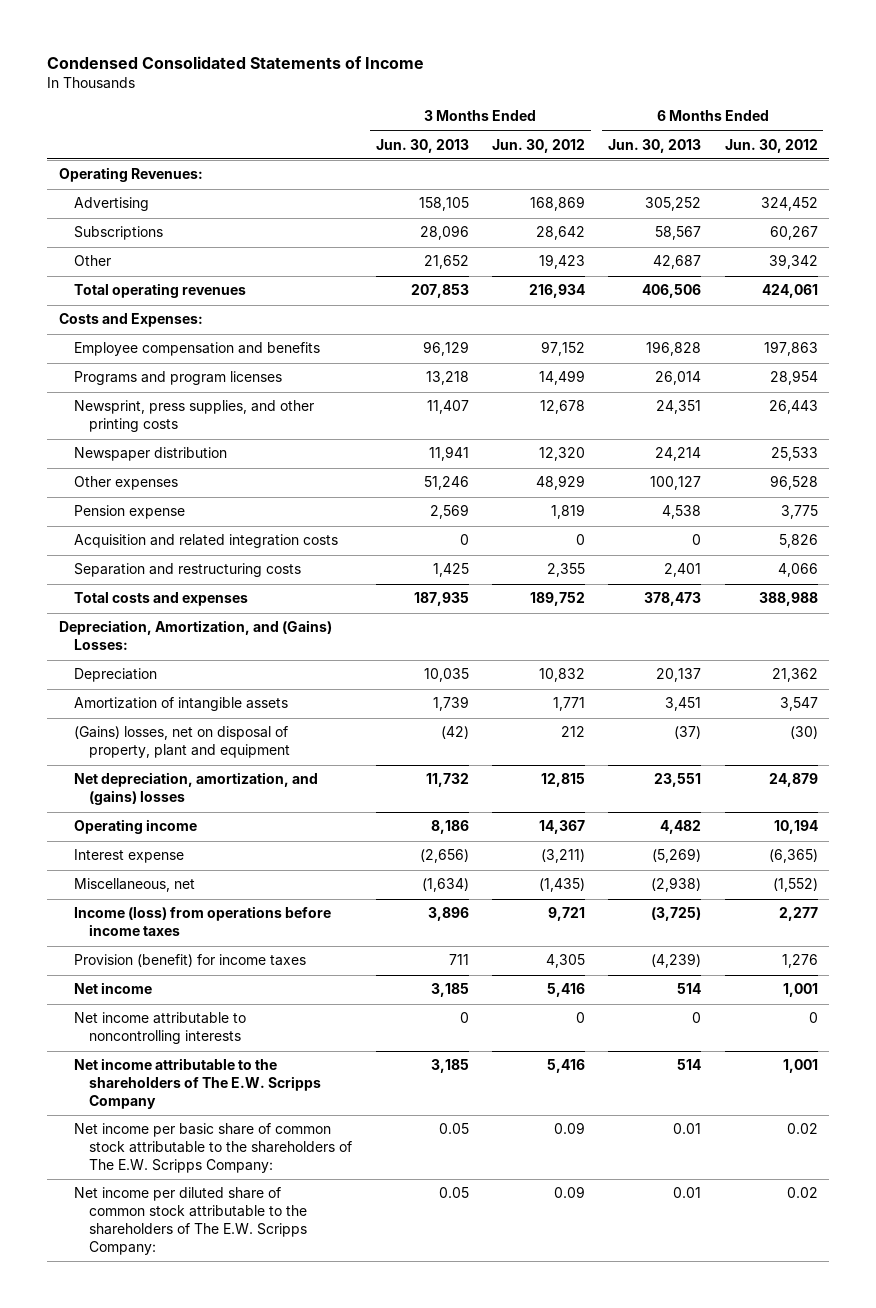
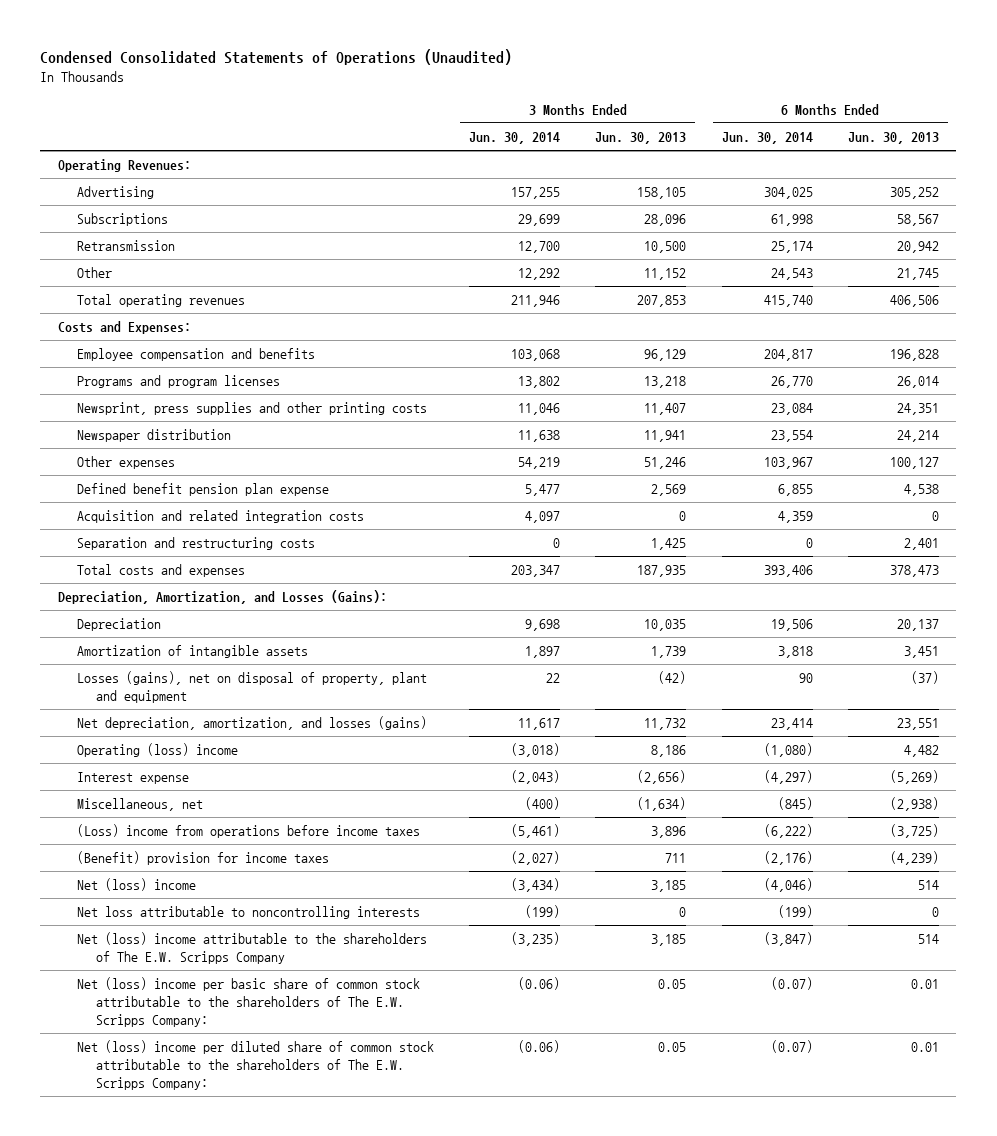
[47,55,425,69] Condensed Consolidated Statements of Income -> [40,49,513,66] Condensed Consolidated Statements of Operations (Unaudited)
[491,138,585,153] Jun. 30, 2012 -> none
[724,138,818,153] Jun. 30, 2012 -> none
none -> [469,131,561,144] Jun. 30, 2014
none -> [721,131,813,144] Jun. 30, 2014
none -> [76,240,175,252] Retransmission
[423,255,469,270] 21,652 -> [644,268,687,281] 11,152
[653,255,702,270] 42,687 -> [896,268,939,281] 21,745
[74,400,315,433] Newsprint, press supplies, and other printing costs -> [76,402,427,416] Newsprint, press supplies and other printing costs
[74,505,186,520] Pension expense -> [76,483,329,497] Defined benefit pension plan expense
[58,620,332,651] Depreciation, Amortization, and (Gains) Losses: -> [57,590,387,605] Depreciation, Amortization, and Losses (Gains):
[74,726,291,759] (Gains) losses, net on disposal of property, plant and equipment -> [76,671,427,703] Losses (gains), net on disposal of property, plant and equipment
[74,772,319,806] Net depreciation, amortization, and (gains) losses -> [76,716,427,731] Net depreciation, amortization, and losses (gains)
[74,819,198,835] Operating income -> [76,743,238,758] Operating (loss) income
[74,906,332,937] Income (loss) from operations before income taxes -> [76,824,420,839] (Loss) income from operations before income taxes
[74,954,307,968] Provision (benefit) for income taxes -> [76,851,329,866] (Benefit) provision for income taxes
[74,982,153,995] Net income -> [76,878,196,892] Net (loss) income
[74,1012,247,1045] Net income attributable to noncontrolling interests -> [76,906,420,920] Net loss attributable to noncontrolling interests
[74,1058,322,1110] Net income attributable to the shareholders of The E.W. Scripps Company -> [76,932,427,964] Net (loss) income attributable to the shareholders of The E.W. Scripps Company
[74,1123,353,1174] Net income per basic share of common stock attributable to the shareholders of The E.W. Scripps Company: -> [76,977,420,1027] Net (loss) income per basic share of common stock attributable to the shareholders of The E.W. Scripps Company:
[74,1187,308,1256] Net income per diluted share of common stock attributable to the shareholders of The E.W. Scripps Company: -> [76,1040,434,1090] Net (loss) income per diluted share of common stock attributable to the shareholders of The E.W. Scripps Company:

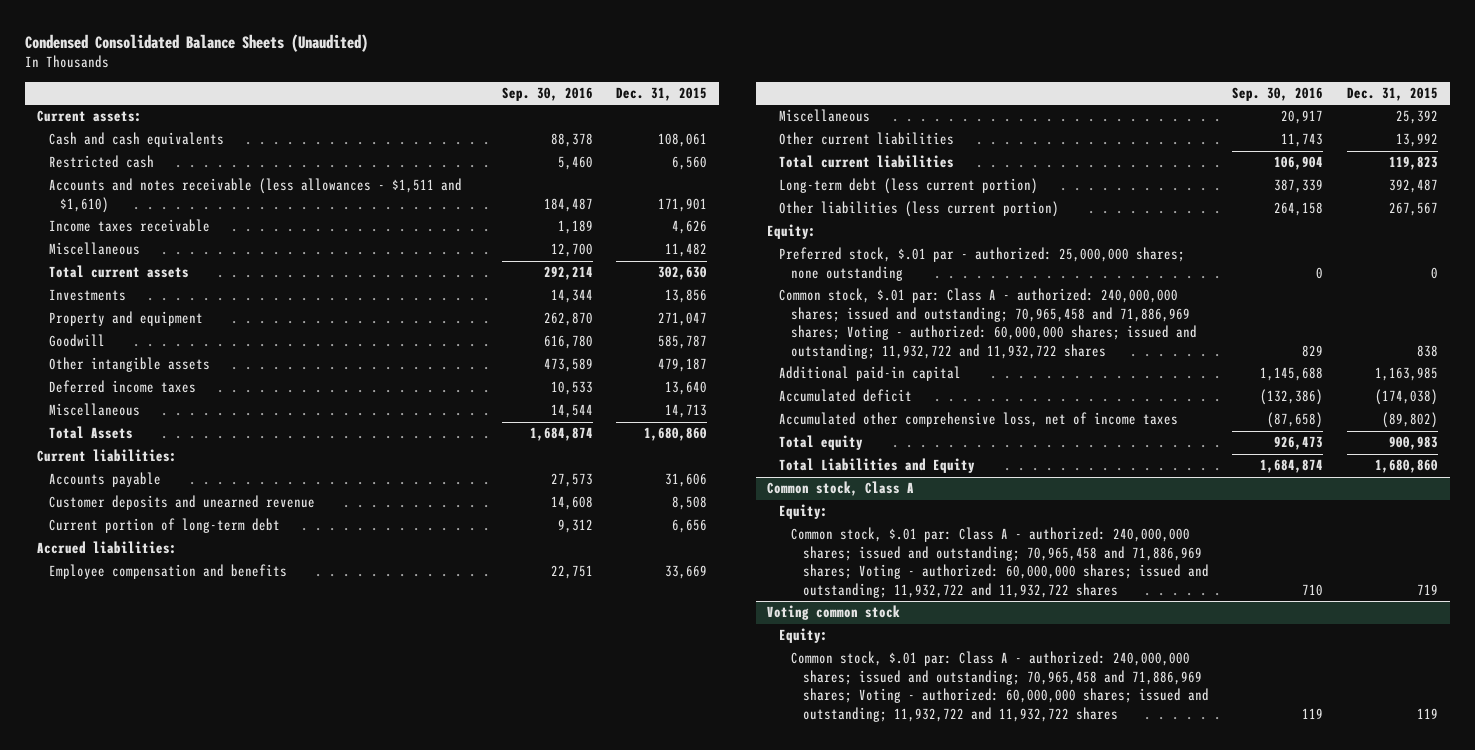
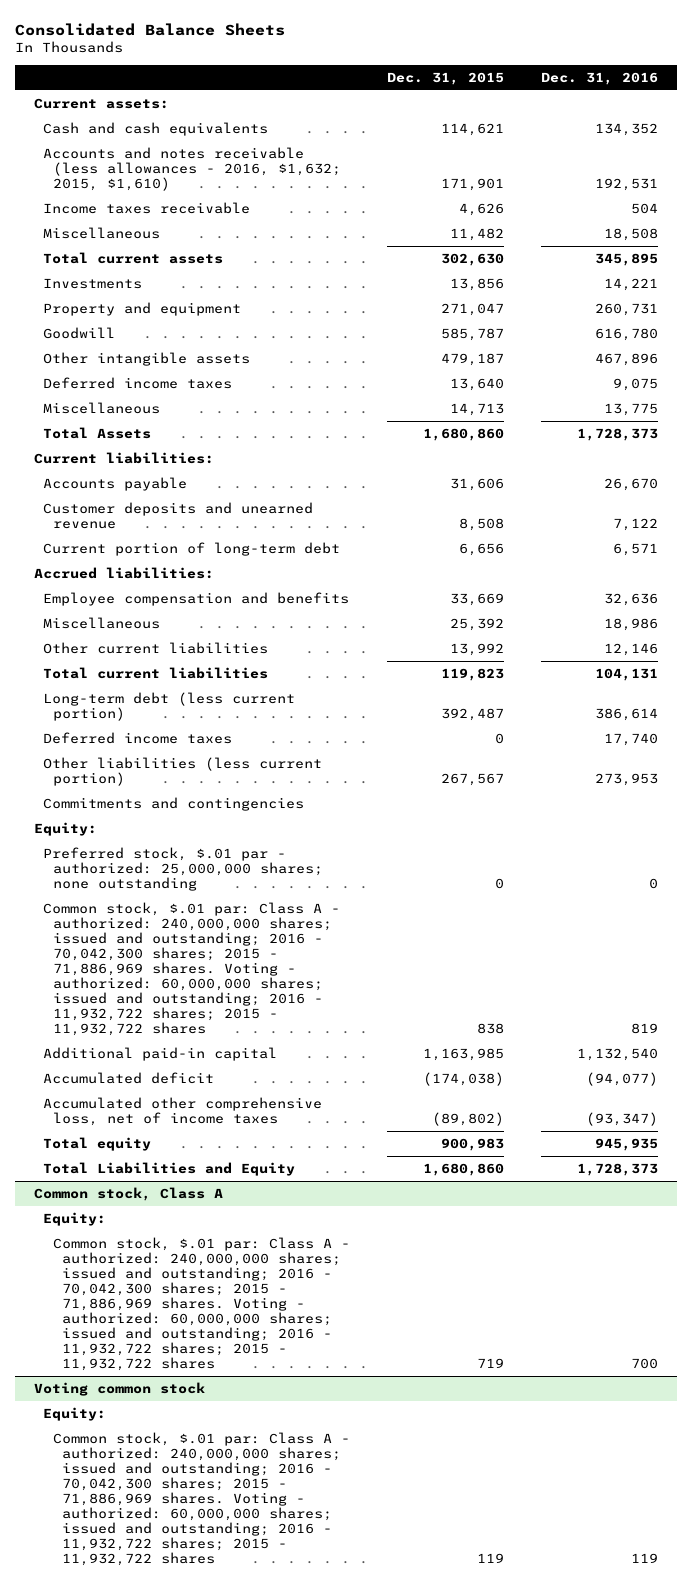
[25,33,369,52] Condensed Consolidated Balance Sheets (Unaudited) -> [14,22,285,36] Consolidated Balance Sheets
[501,87,593,102] Sep. 30, 2016 -> none
none -> [541,71,659,85] Dec. 31, 2016
[48,155,154,169] Restricted cash -> none
[658,133,708,148] 108,061 -> [441,123,505,137] 114,621
[48,178,462,213] Accounts and notes receivable (less allowances - $1,511 and $1,610) -> [43,147,341,192] Accounts and notes receivable (less allowances - 2016, $1,632; 2015, $1,610)
none -> [43,732,233,745] Deferred income taxes
none -> [43,797,305,812] Commitments and contingencies
[779,288,1197,359] Common stock, $.01 par: Class A - authorized: 240,000,000 shares; issued and outstanding; 70,965,458 and 71,886,969 shares; Voting - authorized: 60,000,000 shares; issued and outstanding; 11,932,722 and 11,932,722 shares -> [43,902,341,1037] Common stock, $.01 par: Class A - authorized: 240,000,000 shares; issued and outstanding; 2016 - 70,042,300 shares; 2015 - 71,886,969 shares. Voting - authorized: 60,000,000 shares; issued and outstanding; 2016 - 11,932,722 shares; 2015 - 11,932,722 shares
[790,527,1209,598] Common stock, $.01 par: Class A - authorized: 240,000,000 shares; issued and outstanding; 70,965,458 and 71,886,969 shares; Voting - authorized: 60,000,000 shares; issued and outstanding; 11,932,722 and 11,932,722 shares -> [52,1237,350,1372] Common stock, $.01 par: Class A - authorized: 240,000,000 shares; issued and outstanding; 2016 - 70,042,300 shares; 2015 - 71,886,969 shares. Voting - authorized: 60,000,000 shares; issued and outstanding; 2016 - 11,932,722 shares; 2015 - 11,932,722 shares
[790,651,1209,722] Common stock, $.01 par: Class A - authorized: 240,000,000 shares; issued and outstanding; 70,965,458 and 71,886,969 shares; Voting - authorized: 60,000,000 shares; issued and outstanding; 11,932,722 and 11,932,722 shares -> [52,1432,350,1567] Common stock, $.01 par: Class A - authorized: 240,000,000 shares; issued and outstanding; 2016 - 70,042,300 shares; 2015 - 71,886,969 shares. Voting - authorized: 60,000,000 shares; issued and outstanding; 2016 - 11,932,722 shares; 2015 - 11,932,722 shares

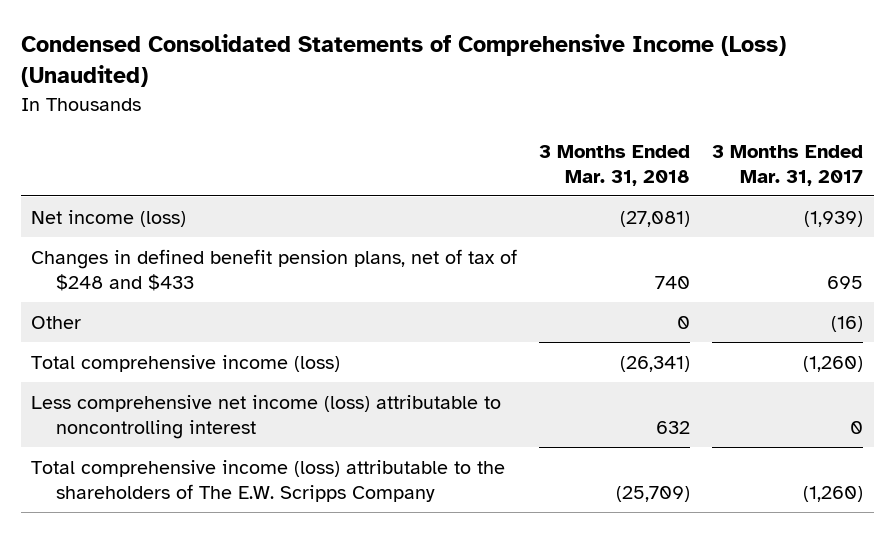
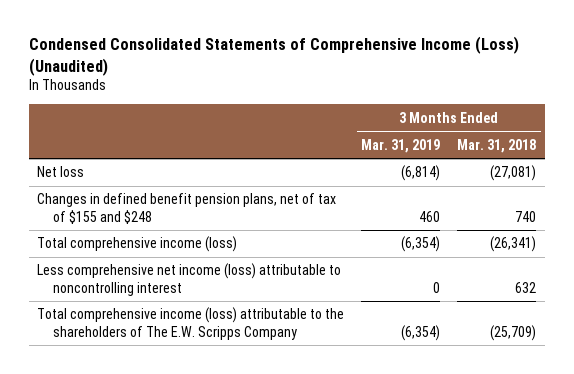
[712,144,864,186] 3 Months Ended Mar. 31, 2017 -> none
none -> [361,138,441,153] Mar. 31, 2019
[31,316,82,330] Other -> none
[31,210,187,228] Net income (loss) -> [37,166,85,178] Net loss
[31,249,518,291] Changes in defined benefit pension plans, net of tax of $248 and $433 -> [37,193,337,224] Changes in defined benefit pension plans, net of tax of $155 and $248

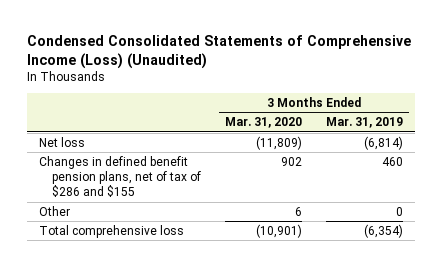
[457,138,537,153] Mar. 31, 2018 -> none
none -> [225,117,303,129] Mar. 31, 2020
[37,263,342,296] Less comprehensive net income (loss) attributable to noncontrolling interest -> none
[37,307,345,340] Total comprehensive income (loss) attributable to the shareholders of The E.W. Scripps Company -> none
[37,193,337,224] Changes in defined benefit pension plans, net of tax of $155 and $248 -> [39,156,202,198] Changes in defined benefit pension plans, net of tax of $286 and $155
none -> [39,206,71,217] Other
[37,236,238,253] Total comprehensive income (loss) -> [39,225,185,239] Total comprehensive loss

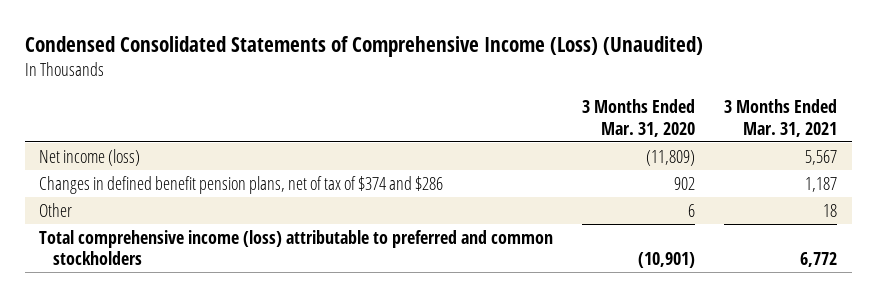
[326,117,404,129] Mar. 31, 2019 -> none
none -> [724,99,838,137] 3 Months Ended Mar. 31, 2021
[39,137,86,148] Net loss -> [39,148,141,166] Net income (loss)
[39,156,202,198] Changes in defined benefit pension plans, net of tax of $286 and $155 -> [39,175,444,194] Changes in defined benefit pension plans, net of tax of $374 and $286
[39,225,185,239] Total comprehensive loss -> [39,229,554,265] Total comprehensive income (loss) attributable to preferred and common stockholders

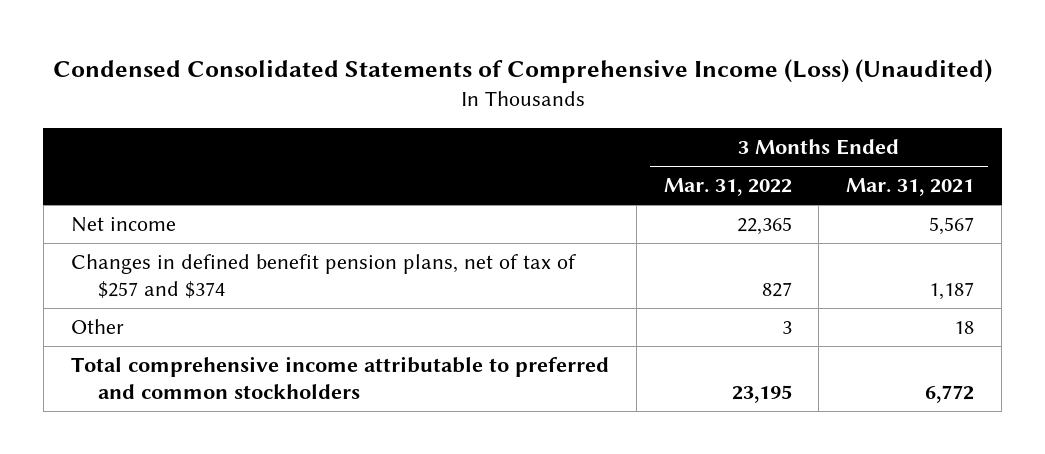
[582,99,696,137] 3 Months Ended Mar. 31, 2020 -> none
none -> [663,178,792,197] Mar. 31, 2022
[39,148,141,166] Net income (loss) -> [70,217,176,233] Net income
[39,175,444,194] Changes in defined benefit pension plans, net of tax of $374 and $286 -> [70,254,576,298] Changes in defined benefit pension plans, net of tax of $257 and $374
[39,229,554,265] Total comprehensive income (loss) attributable to preferred and common stockholders -> [70,356,609,399] Total comprehensive income attributable to preferred and common stockholders

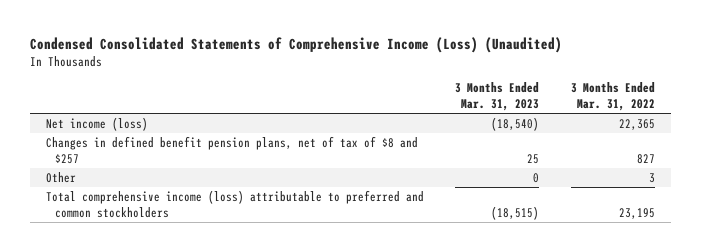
[846,178,975,197] Mar. 31, 2021 -> none
none -> [455,82,540,112] 3 Months Ended Mar. 31, 2023
[70,217,176,233] Net income -> [45,116,148,131] Net income (loss)
[70,254,576,298] Changes in defined benefit pension plans, net of tax of $257 and $374 -> [45,135,418,164] Changes in defined benefit pension plans, net of tax of $8 and $257
[70,356,609,399] Total comprehensive income attributable to preferred and common stockholders -> [45,189,424,218] Total comprehensive income (loss) attributable to preferred and common stockholders

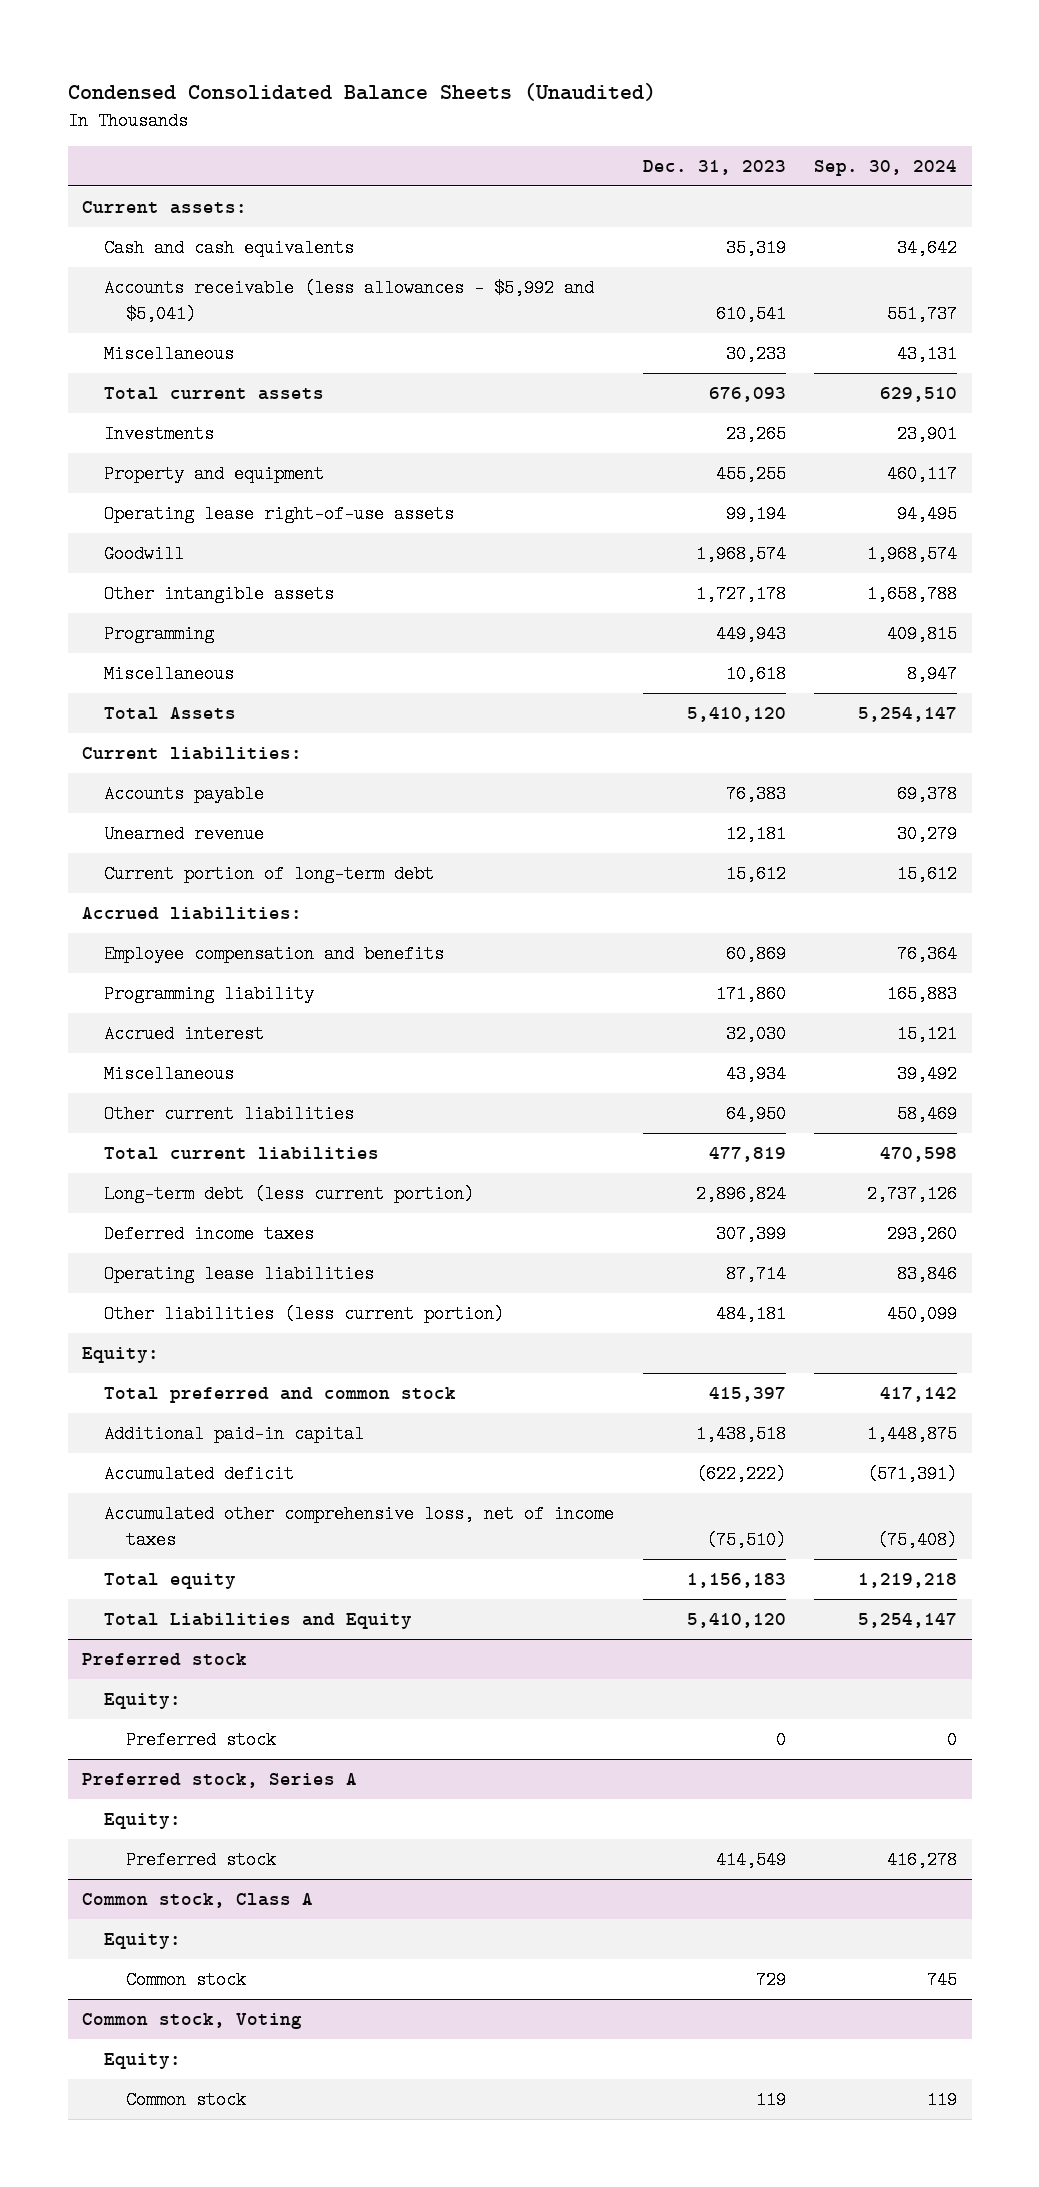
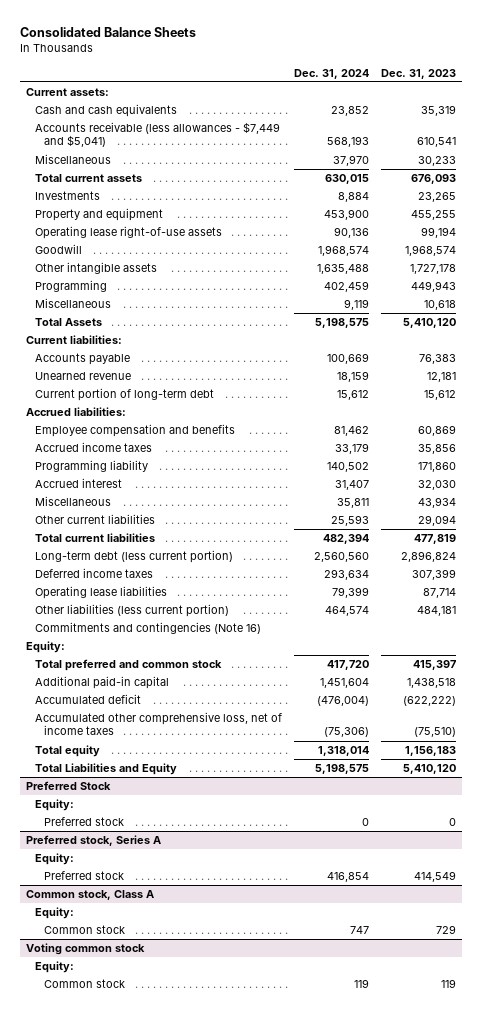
[67,82,656,101] Condensed Consolidated Balance Sheets (Unaudited) -> [20,27,197,38] Consolidated Balance Sheets
[814,159,958,176] Sep. 30, 2024 -> none
none -> [294,68,370,79] Dec. 31, 2024
[103,279,594,323] Accounts receivable (less allowances - $5,992 and $5,041) -> [35,122,281,148] Accounts receivable (less allowances - $7,449 and $5,041)
none -> [35,442,153,453] Accrued income taxes
[725,1105,786,1124] 64,950 -> [418,515,457,527] 29,094
none -> [35,622,262,635] Commitments and contingencies (Note 16)
[82,1653,248,1666] Preferred stock -> [26,781,112,791] Preferred Stock
[82,2013,303,2030] Common stock, Voting -> [26,943,146,956] Voting common stock

